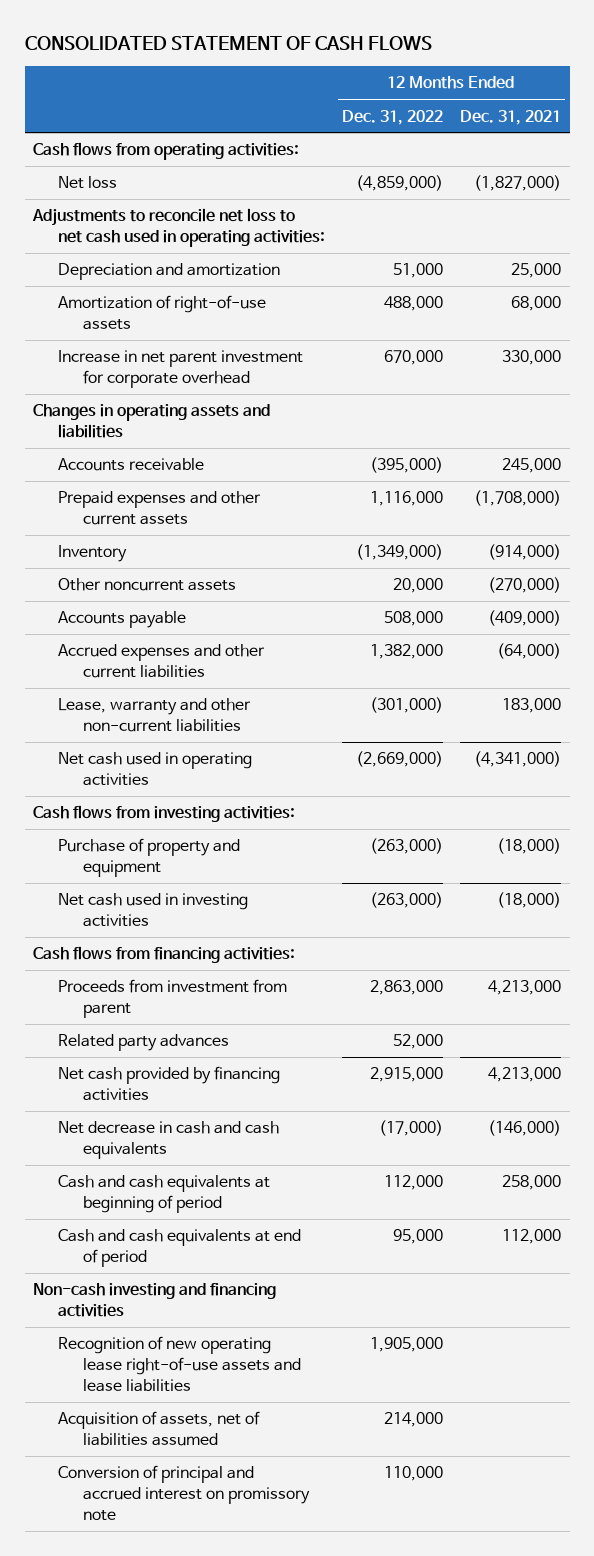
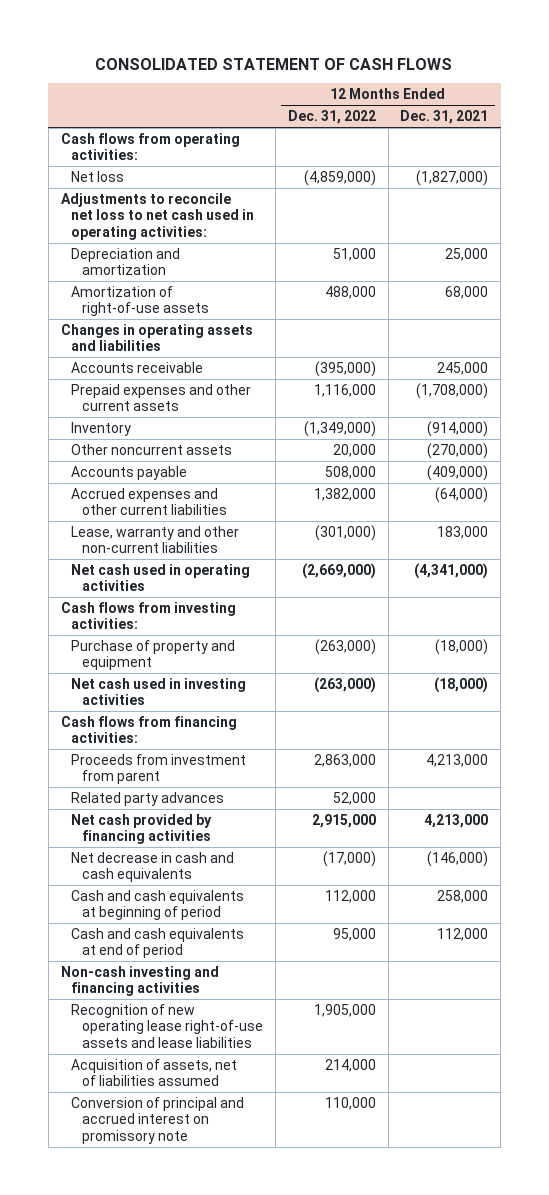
[57,350,303,389] Increase in net parent investment for corporate overhead -> none

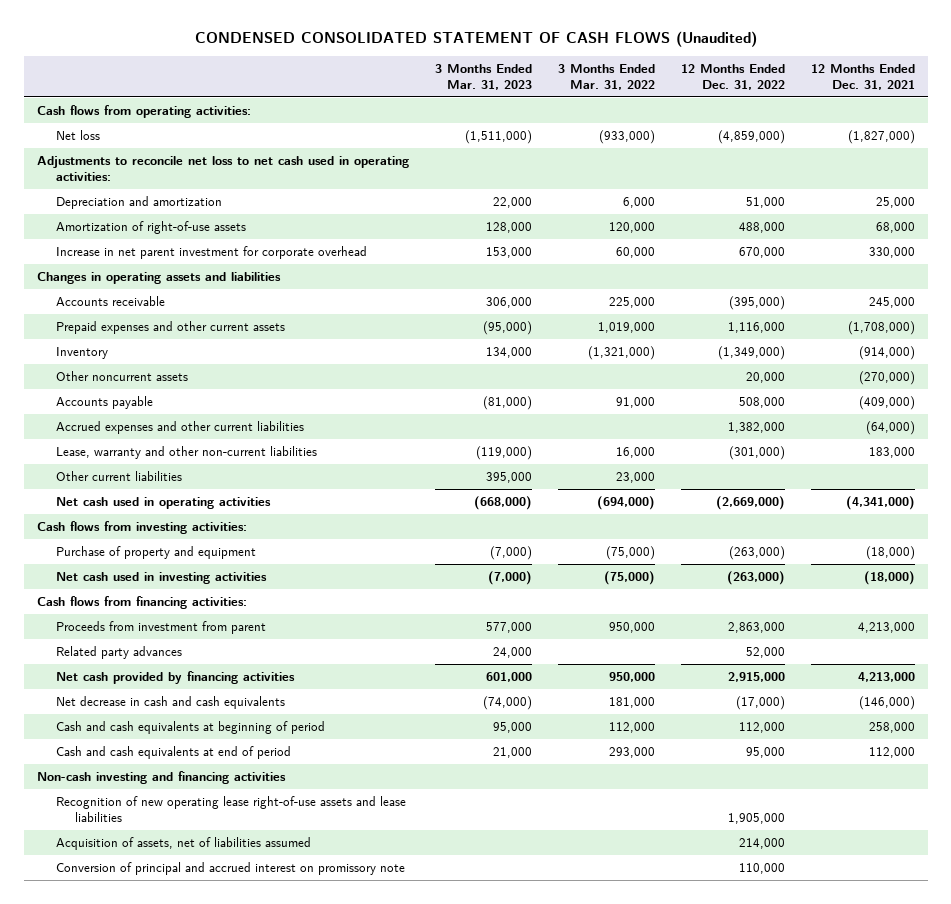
[95,57,453,70] CONSOLIDATED STATEMENT OF CASH FLOWS -> [194,31,757,48] CONDENSED CONSOLIDATED STATEMENT OF CASH FLOWS (Unaudited)
none -> [434,64,532,90] 3 Months Ended Mar. 31, 2023
none -> [557,64,655,90] 3 Months Ended Mar. 31, 2022
none -> [56,246,368,260] Increase in net parent investment for corporate overhead
none -> [56,471,183,482] Other current liabilities

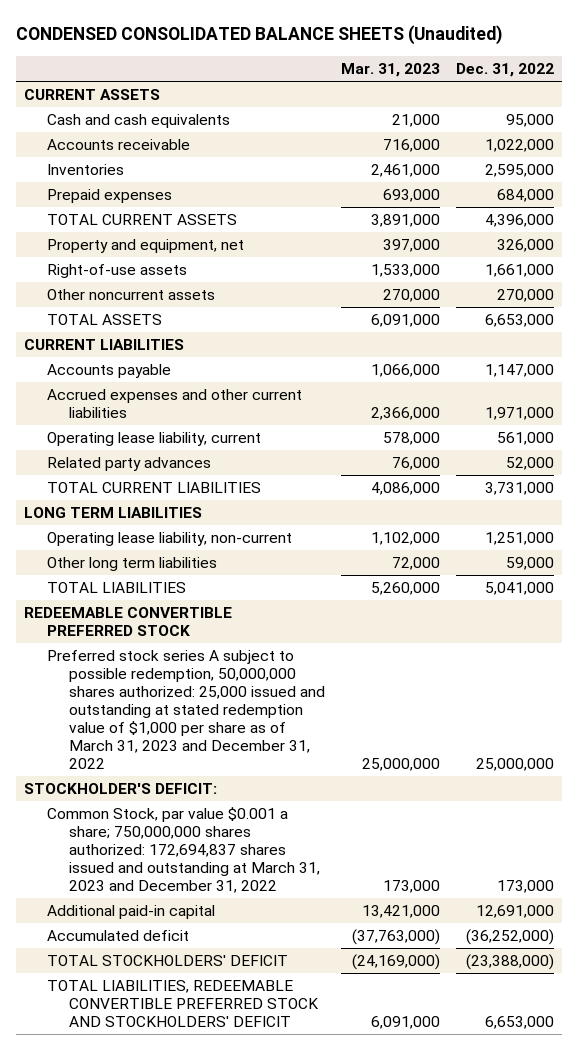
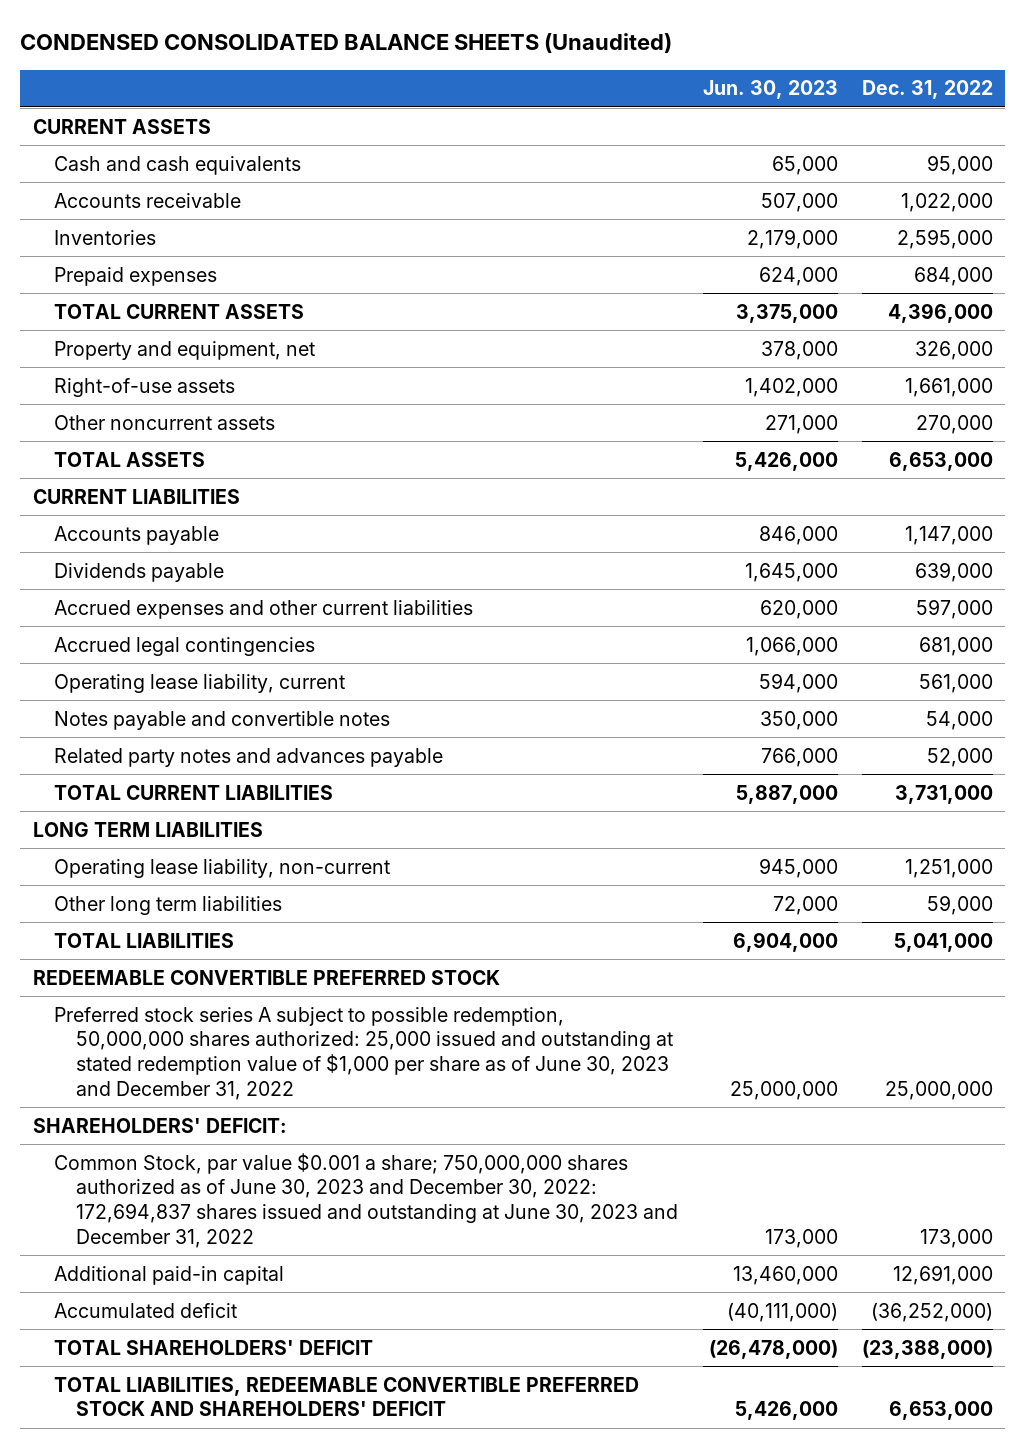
[341,62,441,77] Mar. 31, 2023 -> none
none -> [702,80,838,100] Jun. 30, 2023
none -> [54,562,225,582] Dividends payable
[485,407,555,421] 1,971,000 -> [915,598,993,619] 597,000
none -> [54,636,316,656] Accrued legal contingencies
none -> [54,710,391,730] Notes payable and convertible notes
[46,457,211,472] Related party advances -> [54,747,444,767] Related party notes and advances payable
[46,650,326,769] Preferred stock series A subject to possible redemption, 50,000,000 shares authorized: 25,000 issued and outstanding at stated redemption value of $1,000 per share as of March 31, 2023 and December 31, 2022 -> [54,1006,674,1100] Preferred stock series A subject to possible redemption, 50,000,000 shares authorized: 25,000 issued and outstanding at stated redemption value of $1,000 per share as of June 30, 2023 and December 31, 2022
[24,783,218,795] STOCKHOLDER'S DEFICIT: -> [32,1117,287,1133] SHAREHOLDERS' DEFICIT:
[46,807,321,893] Common Stock, par value $0.001 a share; 750,000,000 shares authorized: 172,694,837 shares issued and outstanding at March 31, 2023 and December 31, 2022 -> [54,1152,679,1248] Common Stock, par value $0.001 a share; 750,000,000 shares authorized as of June 30, 2023 and December 30, 2022: 172,694,837 shares issued and outstanding at June 30, 2023 and December 31, 2022
[46,955,288,967] TOTAL STOCKHOLDERS' DEFICIT -> [54,1339,374,1355] TOTAL SHAREHOLDERS' DEFICIT
[46,980,320,1028] TOTAL LIABILITIES, REDEEMABLE CONVERTIBLE PREFERRED STOCK AND STOCKHOLDERS' DEFICIT -> [54,1376,640,1417] TOTAL LIABILITIES, REDEEMABLE CONVERTIBLE PREFERRED STOCK AND SHAREHOLDERS' DEFICIT

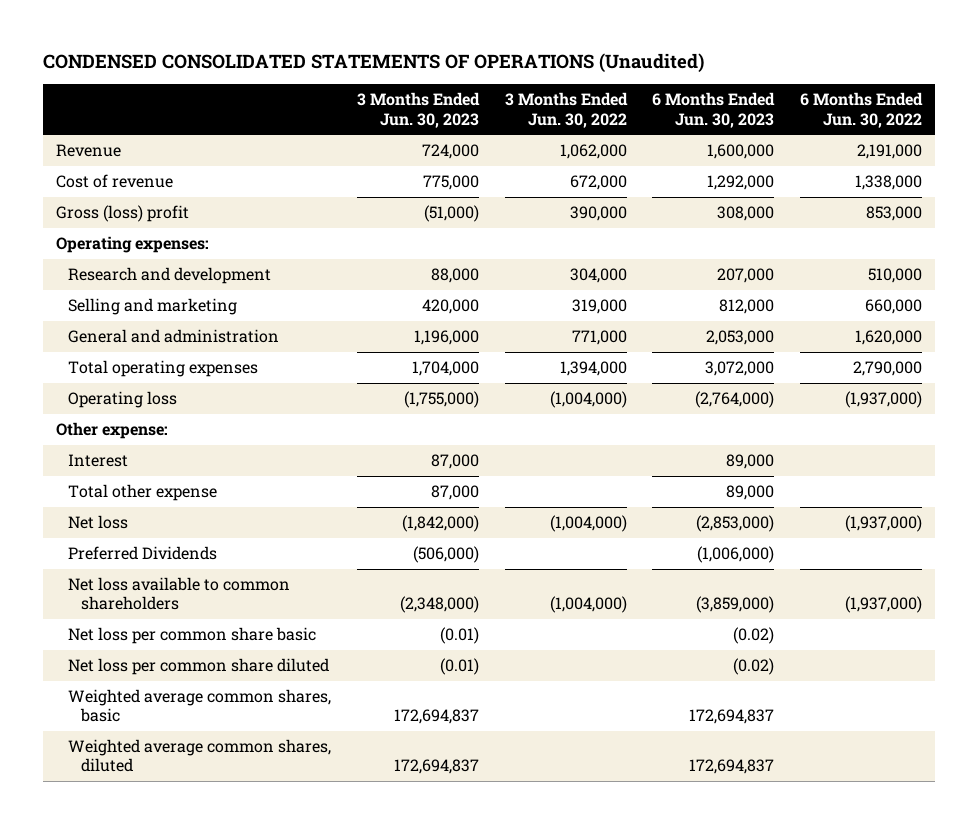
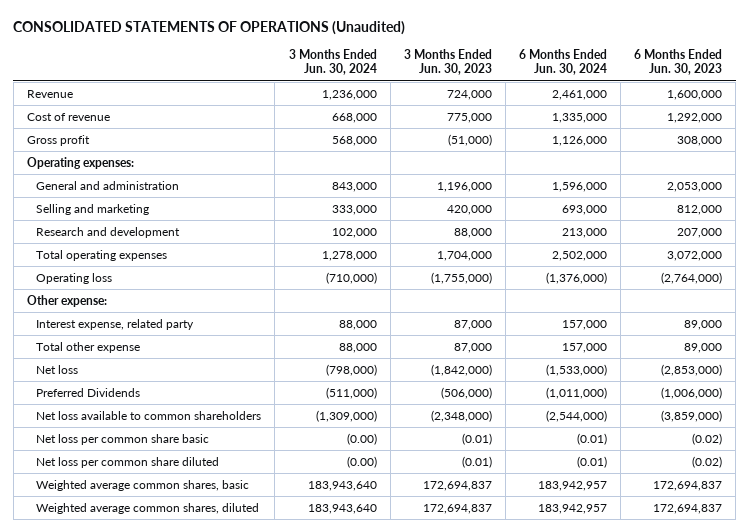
[43,53,705,74] CONDENSED CONSOLIDATED STATEMENTS OF OPERATIONS (Unaudited) -> [13,20,406,35] CONSOLIDATED STATEMENTS OF OPERATIONS (Unaudited)
[504,92,628,128] 3 Months Ended Jun. 30, 2022 -> none
[799,92,923,128] 6 Months Ended Jun. 30, 2022 -> none
none -> [288,49,377,76] 3 Months Ended Jun. 30, 2024
none -> [518,49,607,76] 6 Months Ended Jun. 30, 2024
[55,205,189,223] Gross (loss) profit -> [27,134,91,146] Gross profit
[68,298,238,316] Selling and marketing -> [36,203,150,215] Selling and marketing
[68,267,272,285] Research and development -> [36,226,181,238] Research and development
[68,454,129,468] Interest -> [36,318,195,330] Interest expense, related party

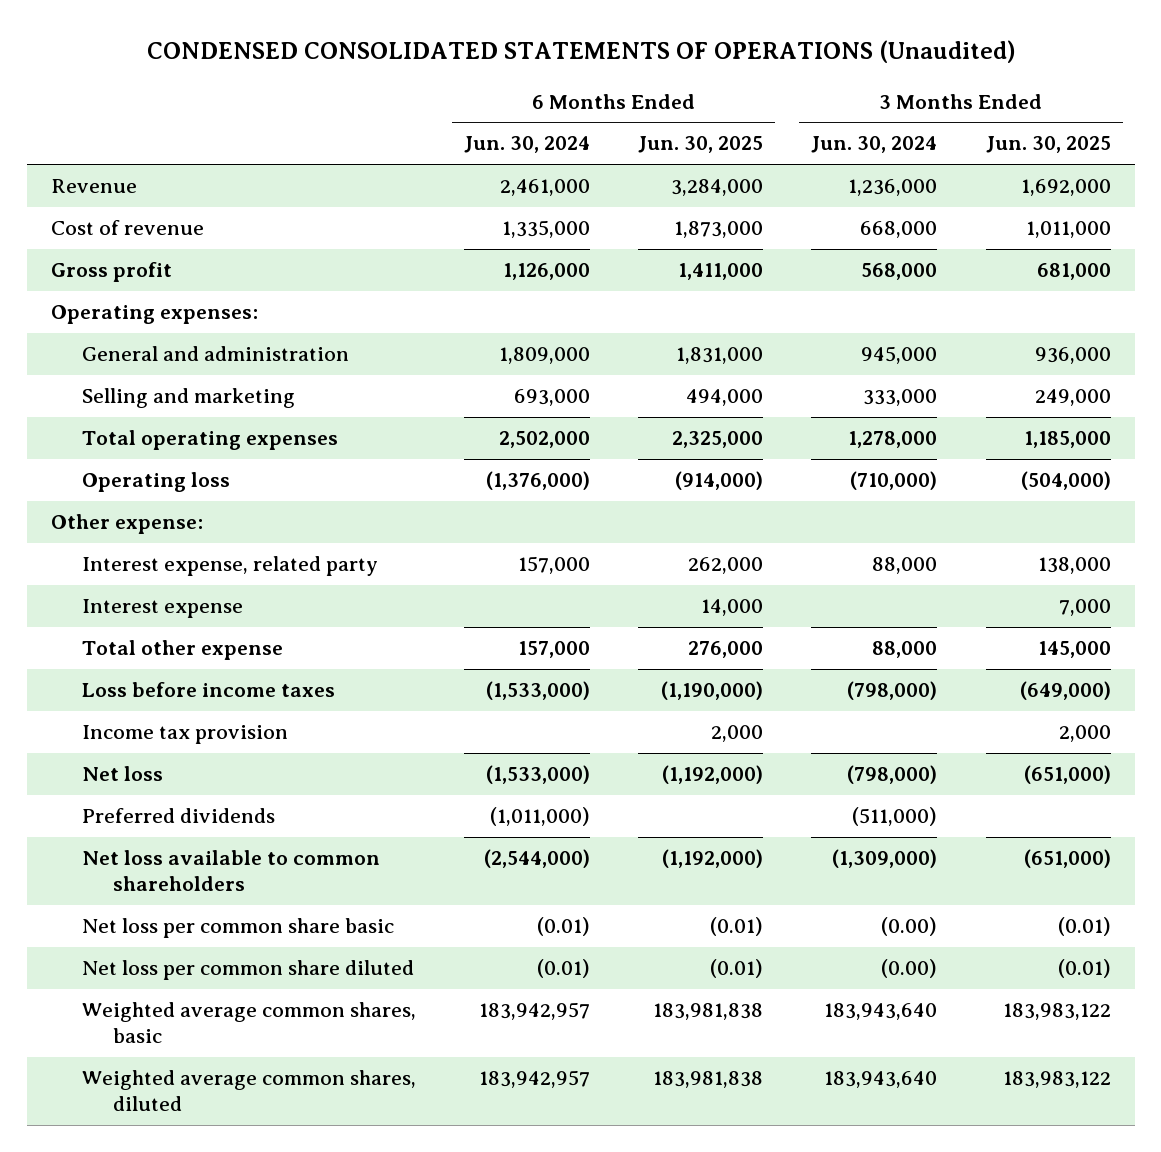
[13,20,406,35] CONSOLIDATED STATEMENTS OF OPERATIONS (Unaudited) -> [146,40,1016,64] CONDENSED CONSOLIDATED STATEMENTS OF OPERATIONS (Unaudited)
[403,49,492,76] 3 Months Ended Jun. 30, 2023 -> none
[634,49,723,76] 6 Months Ended Jun. 30, 2023 -> none
none -> [638,136,764,154] Jun. 30, 2025
none -> [985,136,1111,154] Jun. 30, 2025
[331,181,377,192] 843,000 -> [861,346,938,365] 945,000
[551,181,607,192] 1,596,000 -> [498,347,590,365] 1,809,000
[36,226,181,238] Research and development -> none
none -> [81,599,243,619] Interest expense
none -> [81,682,335,698] Loss before income taxes
none -> [81,725,288,745] Income tax provision
[36,387,141,397] Preferred Dividends -> [81,808,275,824] Preferred dividends

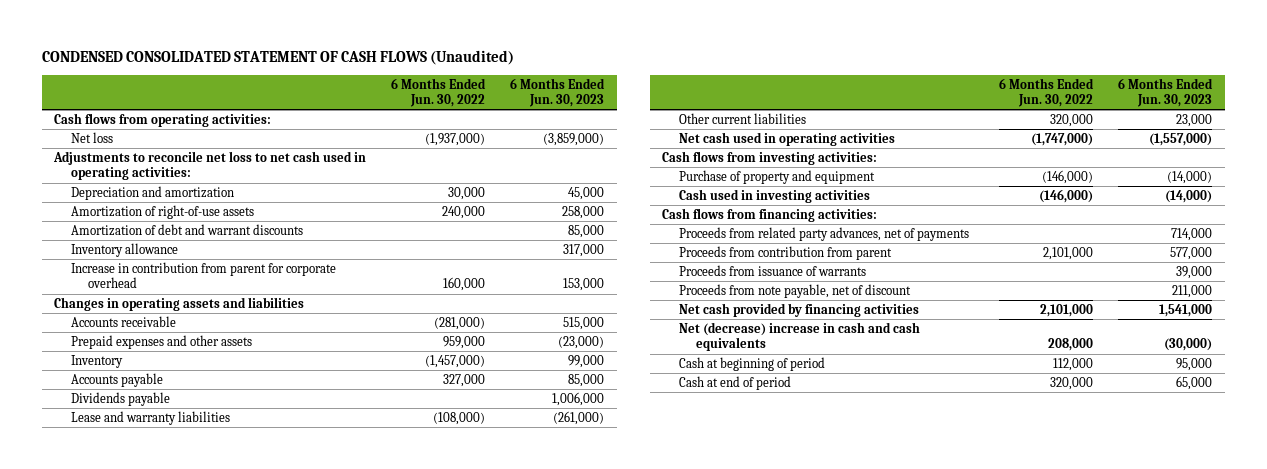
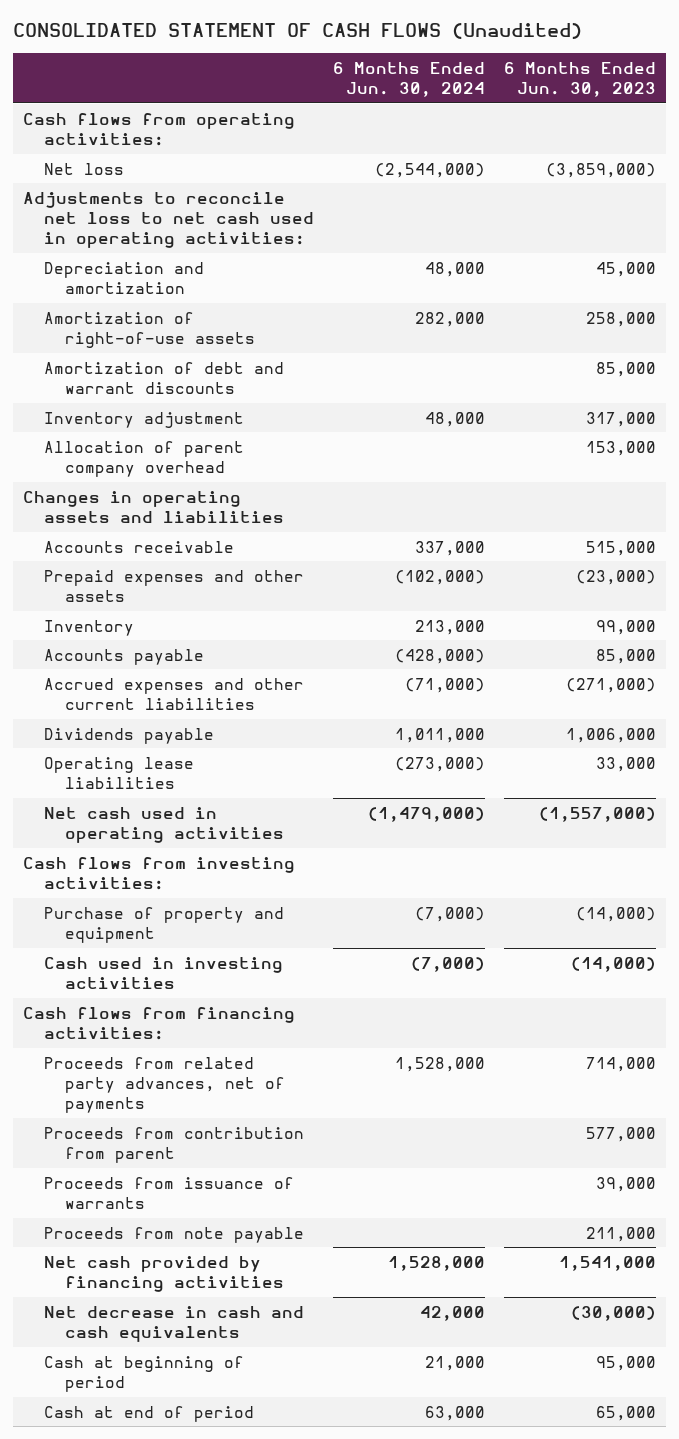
[41,49,514,65] CONDENSED CONSOLIDATED STATEMENT OF CASH FLOWS (Unaudited) -> [13,23,583,40] CONSOLIDATED STATEMENT OF CASH FLOWS (Unaudited)
[391,78,487,108] 6 Months Ended Jun. 30, 2022 -> none
none -> [333,61,486,97] 6 Months Ended Jun. 30, 2024
[71,243,179,258] Inventory allowance -> [44,411,245,428] Inventory adjustment
[71,262,337,289] Increase in contribution from parent for corporate overhead -> [44,440,245,477] Allocation of parent company overhead
none -> [44,677,305,710] Accrued expenses and other current liabilities
[71,411,231,426] Lease and warranty liabilities -> none
[679,113,807,125] Other current liabilities -> [44,756,195,789] Operating lease liabilities
[1176,114,1213,128] 23,000 -> [596,756,657,772] 33,000
[679,284,912,299] Proceeds from note payable, net of discount -> [44,1226,305,1243] Proceeds from note payable
[679,322,921,352] Net (decrease) increase in cash and cash equivalents -> [44,1305,305,1342] Net decrease in cash and cash equivalents

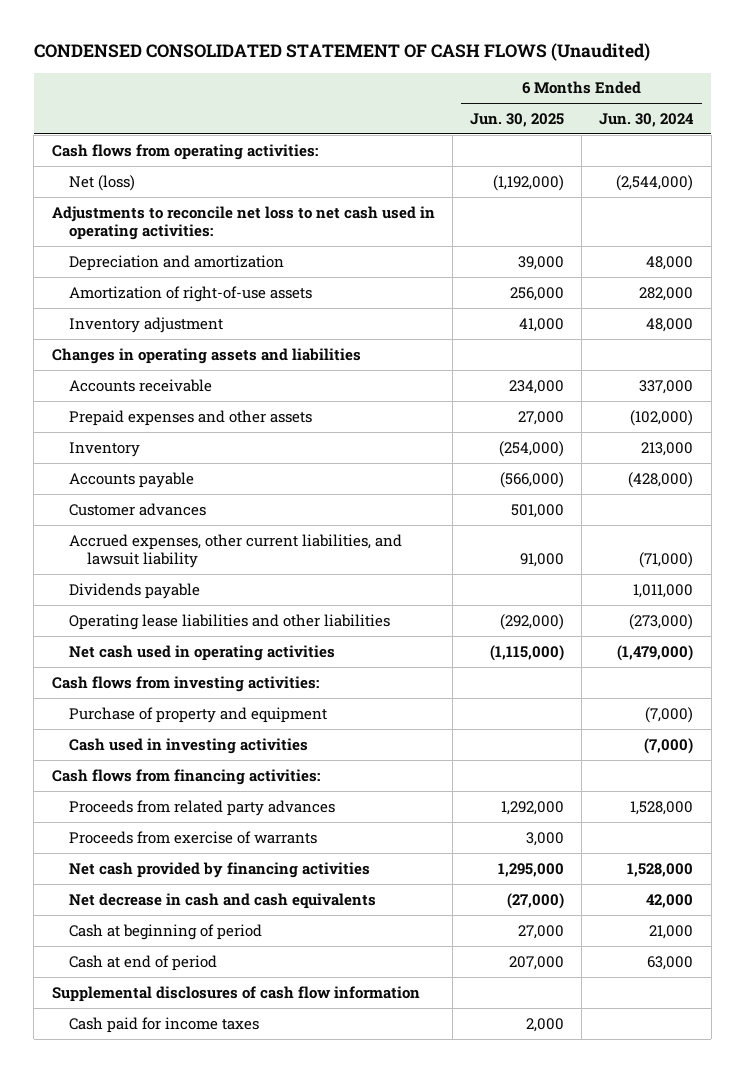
[13,23,583,40] CONSOLIDATED STATEMENT OF CASH FLOWS (Unaudited) -> [33,43,650,62] CONDENSED CONSOLIDATED STATEMENT OF CASH FLOWS (Unaudited)
[504,61,657,97] 6 Months Ended Jun. 30, 2023 -> none
none -> [469,112,564,127] Jun. 30, 2025
[44,162,125,175] Net loss -> [69,174,136,191] Net (loss)
[44,361,285,394] Amortization of debt and warrant discounts -> none
[44,440,245,477] Allocation of parent company overhead -> none
none -> [69,502,207,516] Customer advances
[44,677,305,710] Accrued expenses and other current liabilities -> [69,533,403,569] Accrued expenses, other current liabilities, and lawsuit liability
[44,756,195,789] Operating lease liabilities -> [69,613,391,630] Operating lease liabilities and other liabilities
[44,1126,305,1163] Proceeds from contribution from parent -> none
[44,1226,305,1243] Proceeds from note payable -> none
[44,1056,286,1114] Proceeds from related party advances, net of payments -> [69,799,336,816] Proceeds from related party advances
[44,1176,295,1209] Proceeds from issuance of warrants -> [69,830,318,844] Proceeds from exercise of warrants
none -> [51,985,420,1002] Supplemental disclosures of cash flow information
none -> [69,1016,260,1033] Cash paid for income taxes

